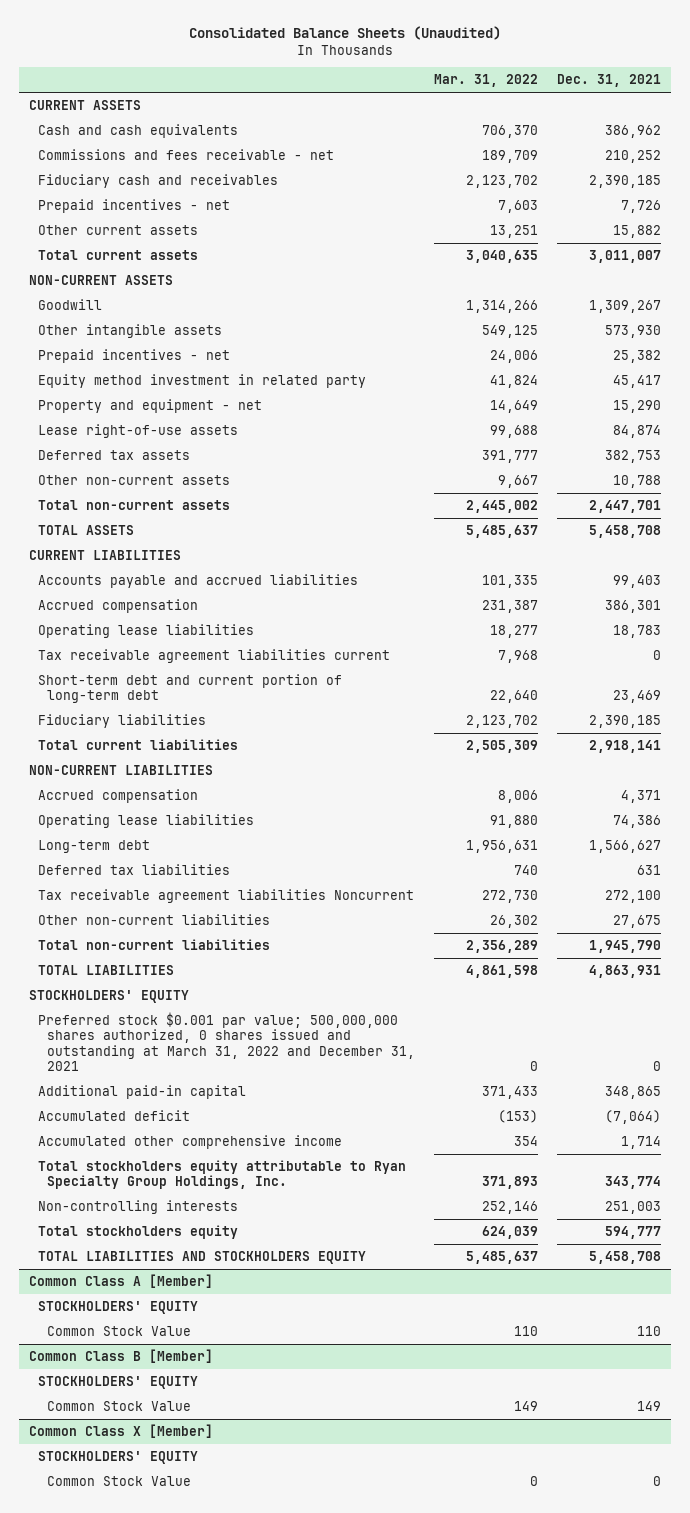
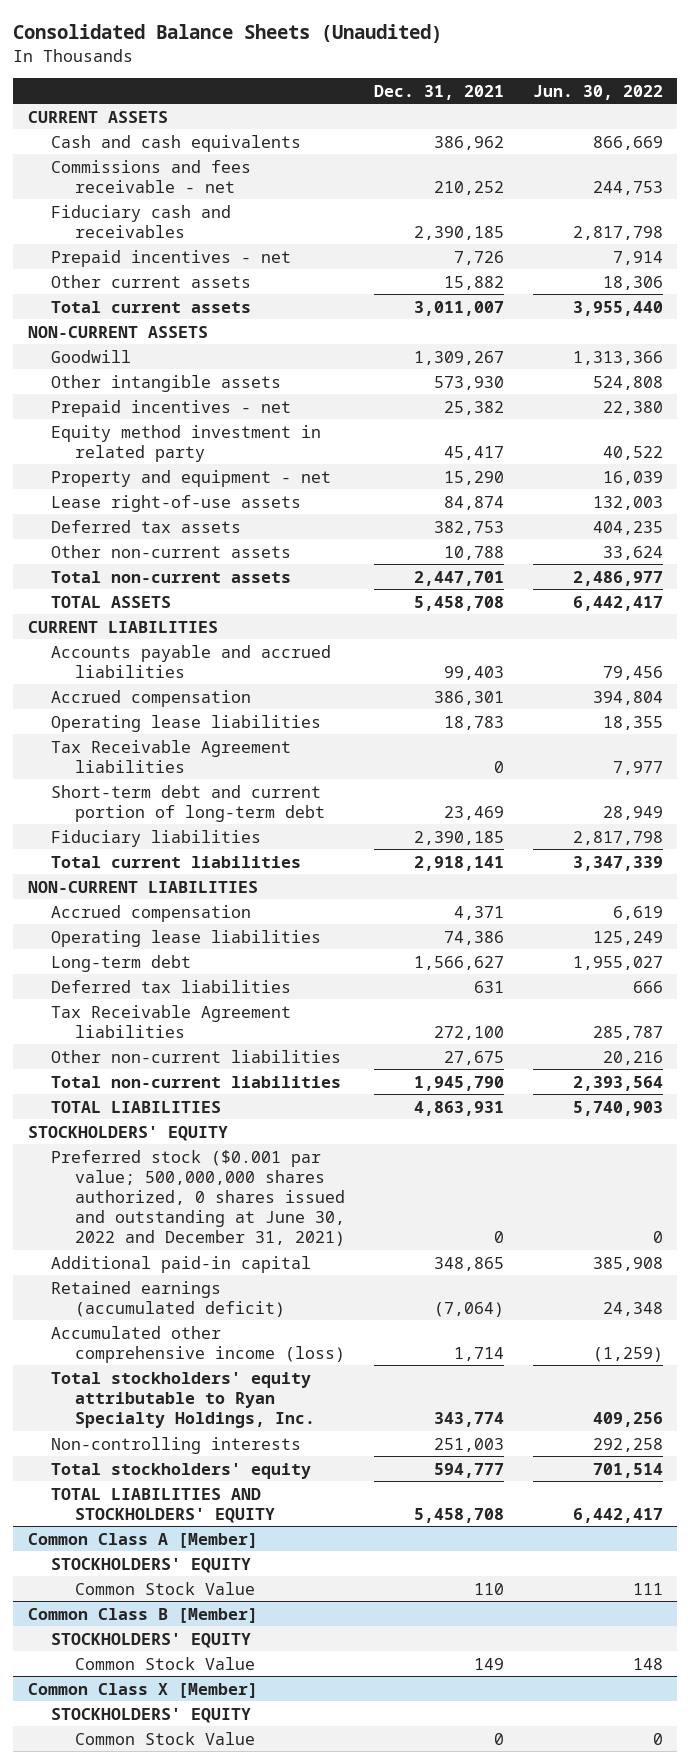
[434,74,539,88] Mar. 31, 2022 -> none
none -> [532,84,663,100] Jun. 30, 2022
[37,648,390,663] Tax receivable agreement liabilities current -> [51,739,292,773] Tax Receivable Agreement liabilities
[37,888,414,903] Tax receivable agreement liabilities Noncurrent -> [51,1004,292,1038] Tax Receivable Agreement liabilities
[37,1011,416,1072] Preferred stock $0.001 par value; 500,000,000 shares authorized, 0 shares issued and outstanding at March 31, 2022 and December 31, 2021 -> [51,1149,345,1247] Preferred stock ($0.001 par value; 500,000,000 shares authorized, 0 shares issued and outstanding at June 30, 2022 and December 31, 2021)
[37,1109,190,1121] Accumulated deficit -> [51,1280,285,1317] Retained earnings (accumulated deficit)
[37,1134,342,1149] Accumulated other comprehensive income -> [51,1325,345,1363] Accumulated other comprehensive income (loss)
[37,1159,406,1190] Total stockholders equity attributable to Ryan Specialty Group Holdings, Inc. -> [51,1371,315,1428] Total stockholders' equity attributable to Ryan Specialty Holdings, Inc.
[37,1224,238,1239] Total stockholders equity -> [51,1462,312,1479] Total stockholders' equity
[37,1250,366,1264] TOTAL LIABILITIES AND STOCKHOLDERS EQUITY -> [51,1487,275,1523] TOTAL LIABILITIES AND STOCKHOLDERS' EQUITY

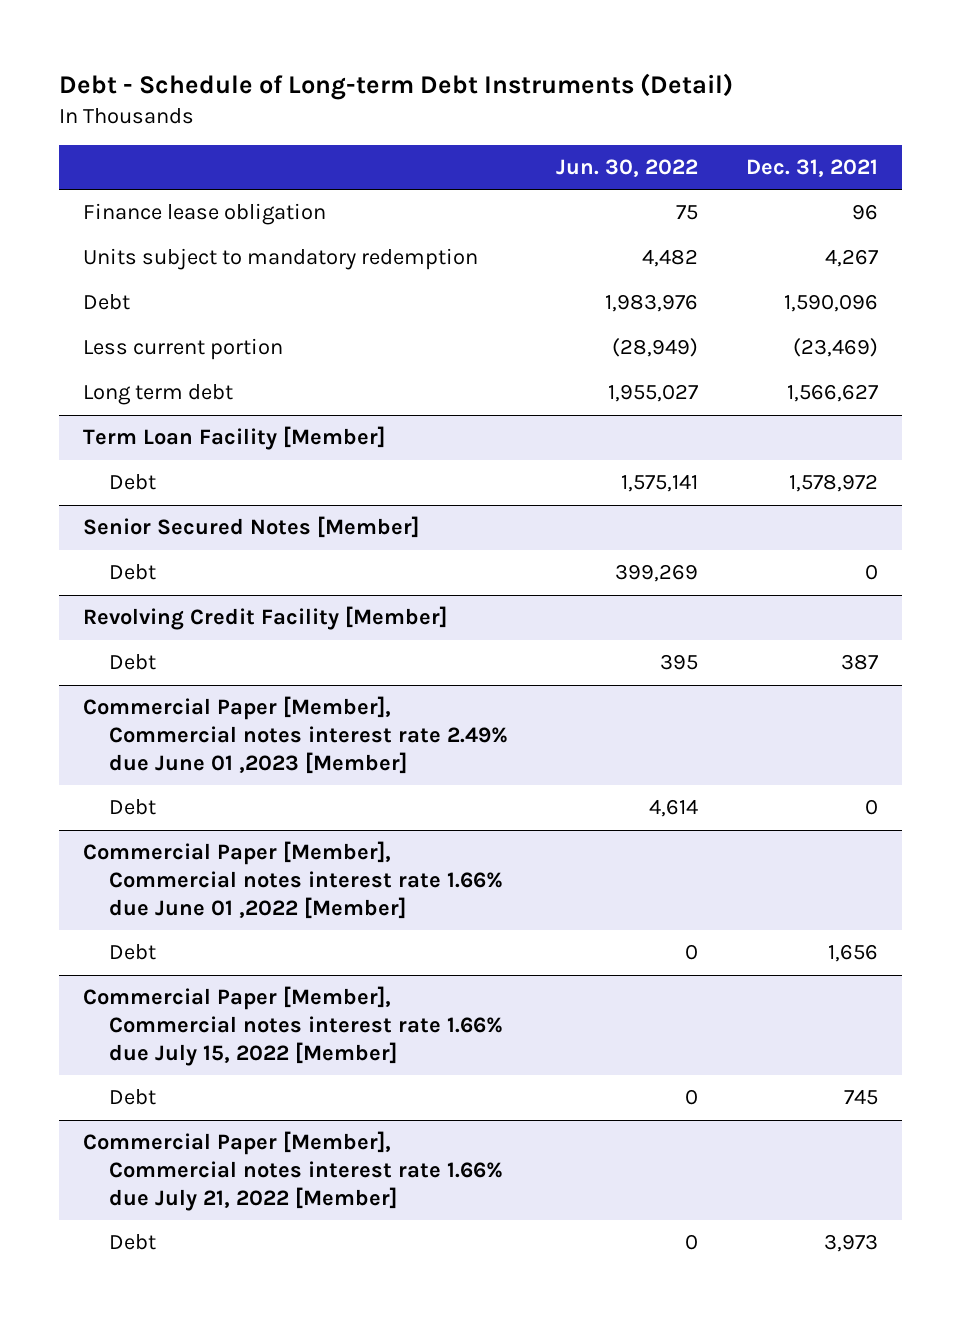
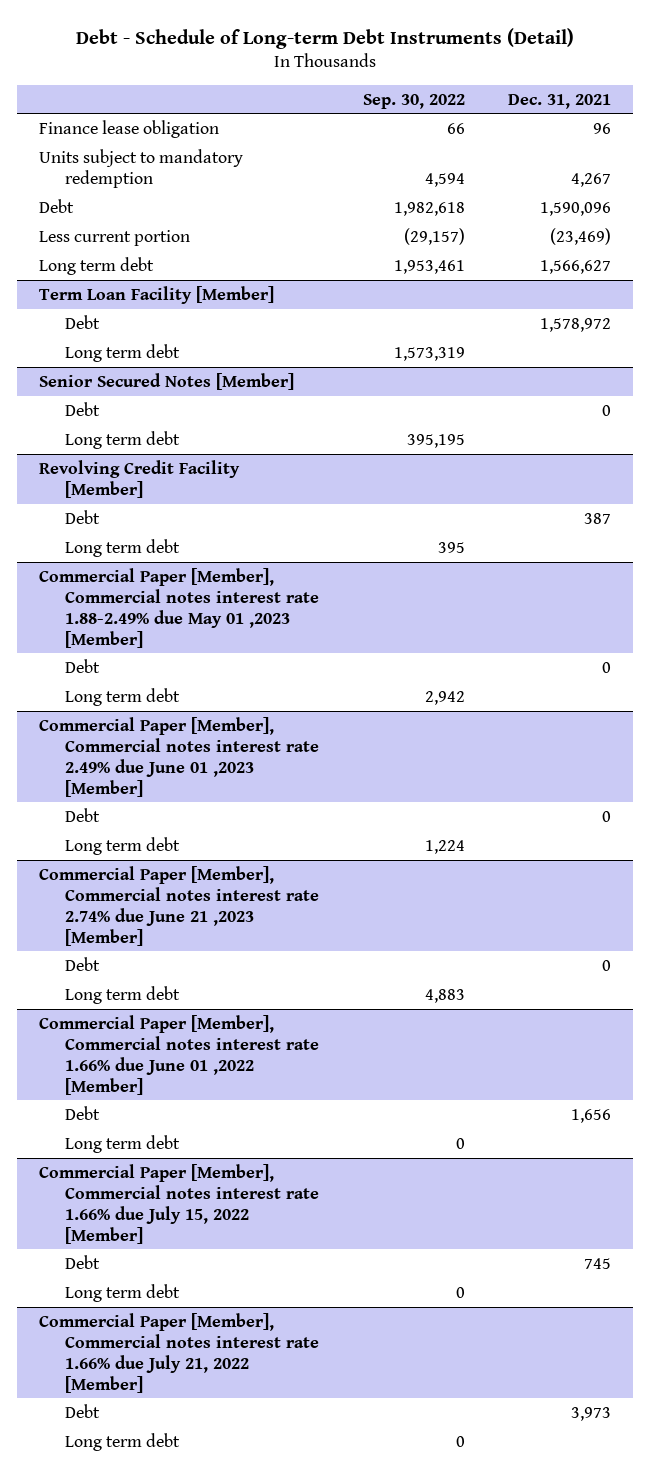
[556,158,699,177] Jun. 30, 2022 -> none
none -> [362,93,465,109] Sep. 30, 2022
none -> [65,343,181,362] Long term debt
none -> [65,430,181,449] Long term debt
none -> [65,538,181,557] Long term debt
none -> [38,567,320,648] Commercial Paper [Member], Commercial notes interest rate 1.88-2.49% due May 01 ,2023 [Member]
none -> [65,658,101,673] Debt
none -> [65,687,181,706] Long term debt
none -> [65,836,181,855] Long term debt
none -> [38,865,320,946] Commercial Paper [Member], Commercial notes interest rate 2.74% due June 21 ,2023 [Member]
none -> [65,956,101,971] Debt
none -> [65,985,181,1004] Long term debt
none -> [65,1134,181,1153] Long term debt
none -> [65,1283,181,1302] Long term debt
none -> [65,1432,181,1451] Long term debt

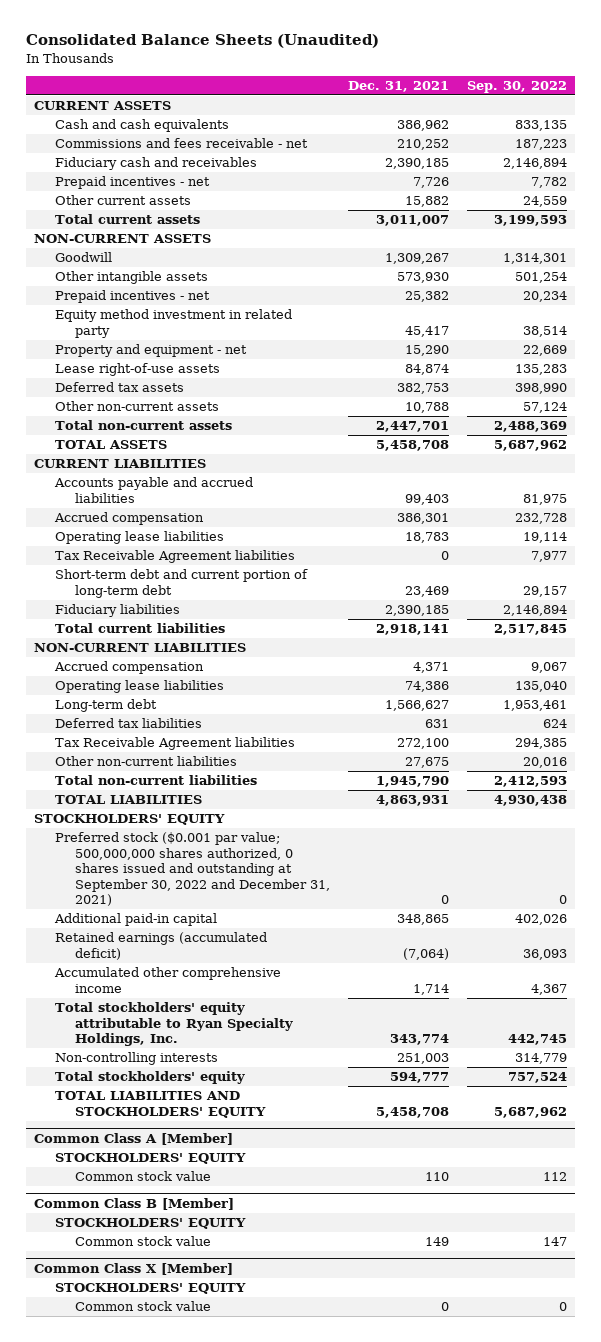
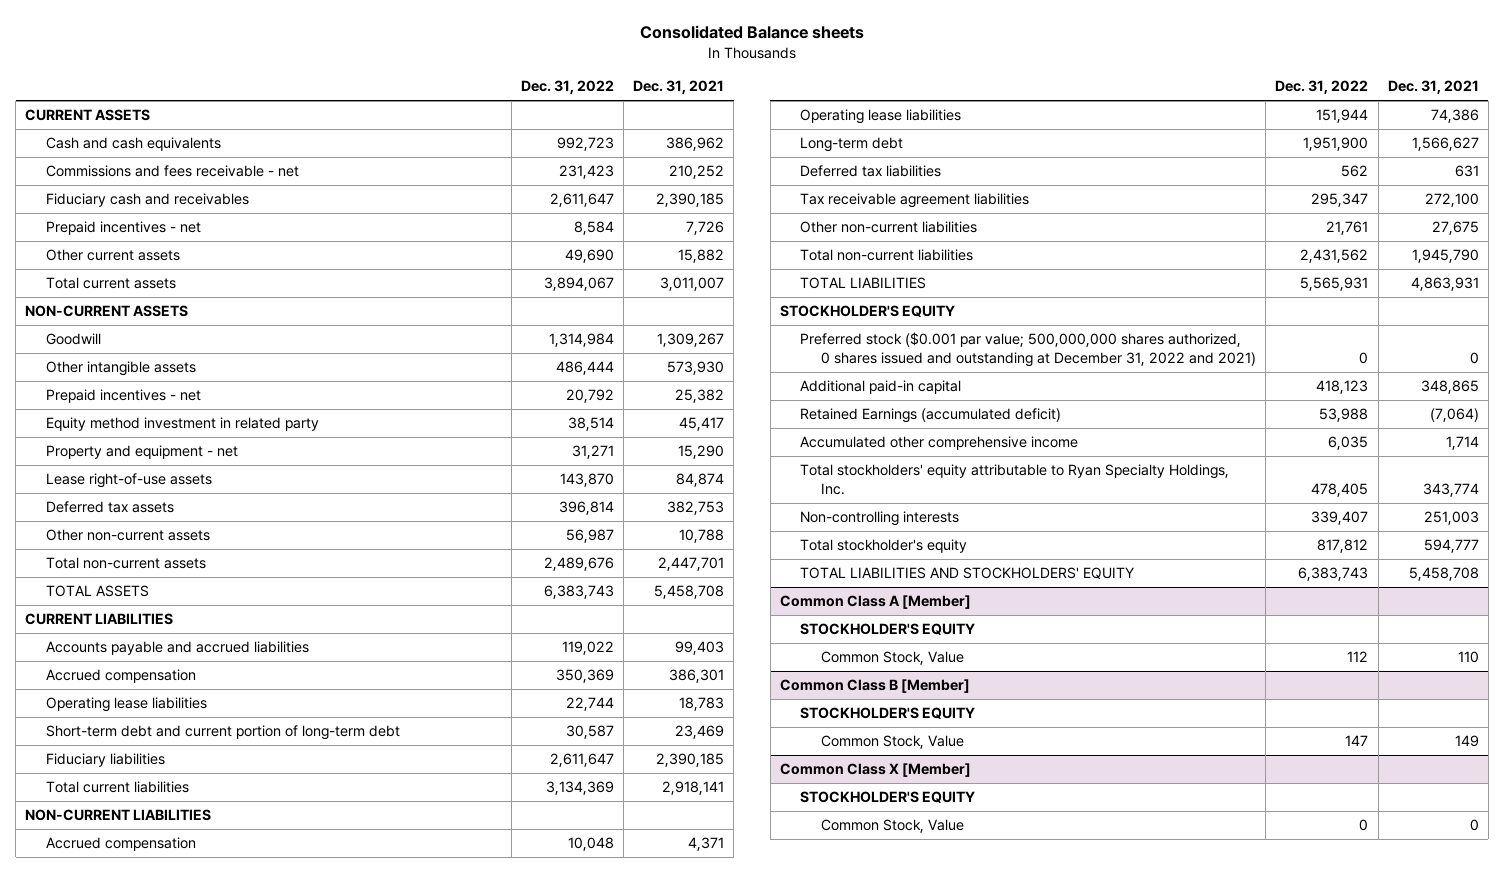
[25,34,379,49] Consolidated Balance Sheets (Unaudited) -> [639,25,864,40] Consolidated Balance sheets
[466,81,567,94] Sep. 30, 2022 -> none
none -> [521,80,615,95] Dec. 31, 2022
[54,550,295,564] Tax Receivable Agreement liabilities -> none
[54,737,295,751] Tax Receivable Agreement liabilities -> [800,193,1030,209] Tax receivable agreement liabilities
[34,814,226,826] STOCKHOLDERS' EQUITY -> [779,305,955,318] STOCKHOLDER'S EQUITY
[54,832,331,906] Preferred stock ($0.001 par value; 500,000,000 shares authorized, 0 shares issued and outstanding at September 30, 2022 and December 31, 2021) -> [800,332,1257,367] Preferred stock ($0.001 par value; 500,000,000 shares authorized, 0 shares issued and outstanding at December 31, 2022 and 2021)
[54,932,267,960] Retained earnings (accumulated deficit) -> [800,408,1062,424] Retained Earnings (accumulated deficit)
[54,1071,245,1085] Total stockholders' equity -> [800,539,968,554] Total stockholder's equity
[54,1153,246,1165] STOCKHOLDERS' EQUITY -> [800,623,976,636] STOCKHOLDER'S EQUITY
[75,1171,212,1182] Common stock value -> [821,651,965,666] Common Stock, Value
[54,1218,246,1230] STOCKHOLDERS' EQUITY -> [800,707,976,720] STOCKHOLDER'S EQUITY
[75,1236,212,1247] Common stock value -> [821,735,965,750] Common Stock, Value
[54,1283,246,1295] STOCKHOLDERS' EQUITY -> [800,791,976,804] STOCKHOLDER'S EQUITY
[75,1301,212,1312] Common stock value -> [821,819,965,834] Common Stock, Value

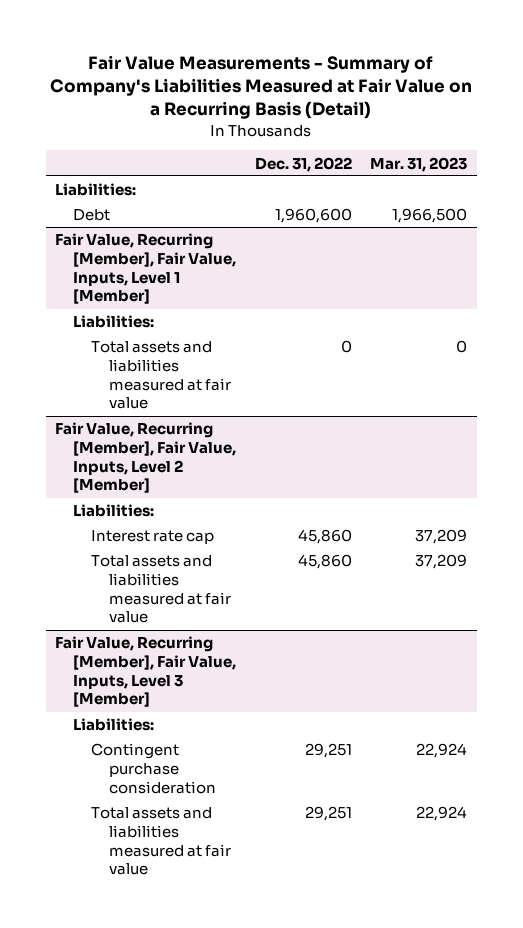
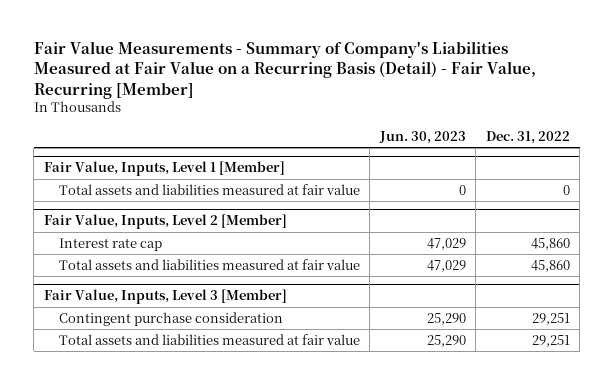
[50,55,473,120] Fair Value Measurements - Summary of Company's Liabilities Measured at Fair Value on a Recurring Basis (Detail) -> [33,41,536,99] Fair Value Measurements - Summary of Company's Liabilities Measured at Fair Value on a Recurring Basis (Detail) - Fair Value, Recurring [Member]
[370,156,468,172] Mar. 31, 2023 -> none
none -> [378,131,466,145] Jun. 30, 2023
[55,183,137,197] Liabilities: -> none
[73,209,111,222] Debt -> none
[73,315,155,329] Liabilities: -> none
[55,233,237,305] Fair Value, Recurring [Member], Fair Value, Inputs, Level 1 [Member] -> [43,161,285,177] Fair Value, Inputs, Level 1 [Member]
[73,504,155,518] Liabilities: -> none
[55,422,237,494] Fair Value, Recurring [Member], Fair Value, Inputs, Level 2 [Member] -> [43,214,287,230] Fair Value, Inputs, Level 2 [Member]
[73,718,155,732] Liabilities: -> none
[55,636,237,708] Fair Value, Recurring [Member], Fair Value, Inputs, Level 3 [Member] -> [43,289,287,305] Fair Value, Inputs, Level 3 [Member]

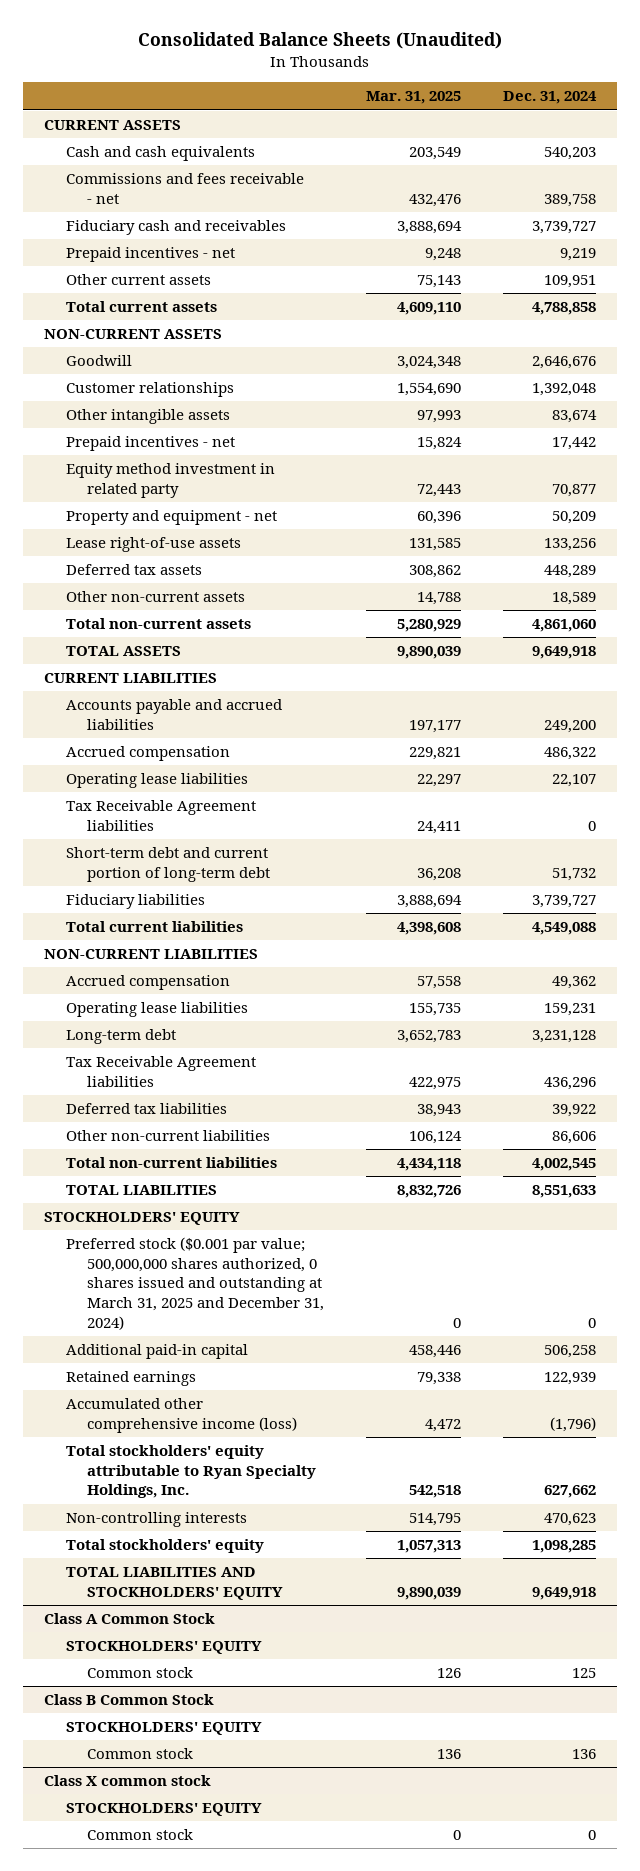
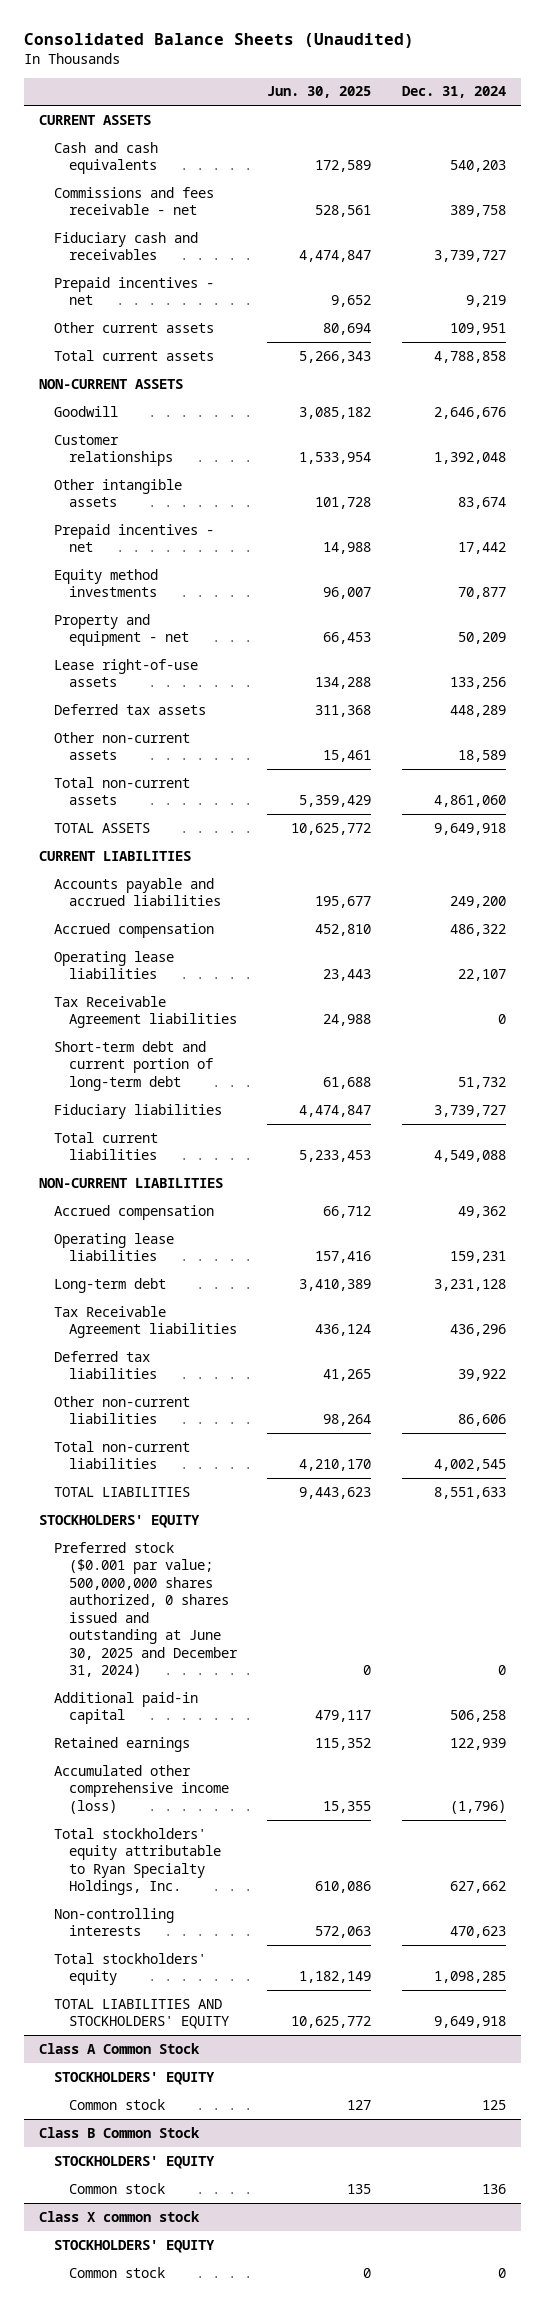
[366,91,462,105] Mar. 31, 2025 -> none
none -> [267,86,372,99] Jun. 30, 2025
[65,463,275,498] Equity method investment in related party -> [53,568,158,598] Equity method investments
[65,1237,325,1330] Preferred stock ($0.001 par value; 500,000,000 shares authorized, 0 shares issued and outstanding at March 31, 2025 and December 31, 2024) -> [53,1541,238,1678] Preferred stock ($0.001 par value; 500,000,000 shares authorized, 0 shares issued and outstanding at June 30, 2025 and December 31, 2024)

